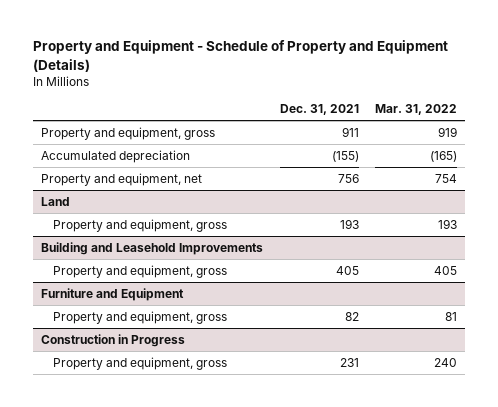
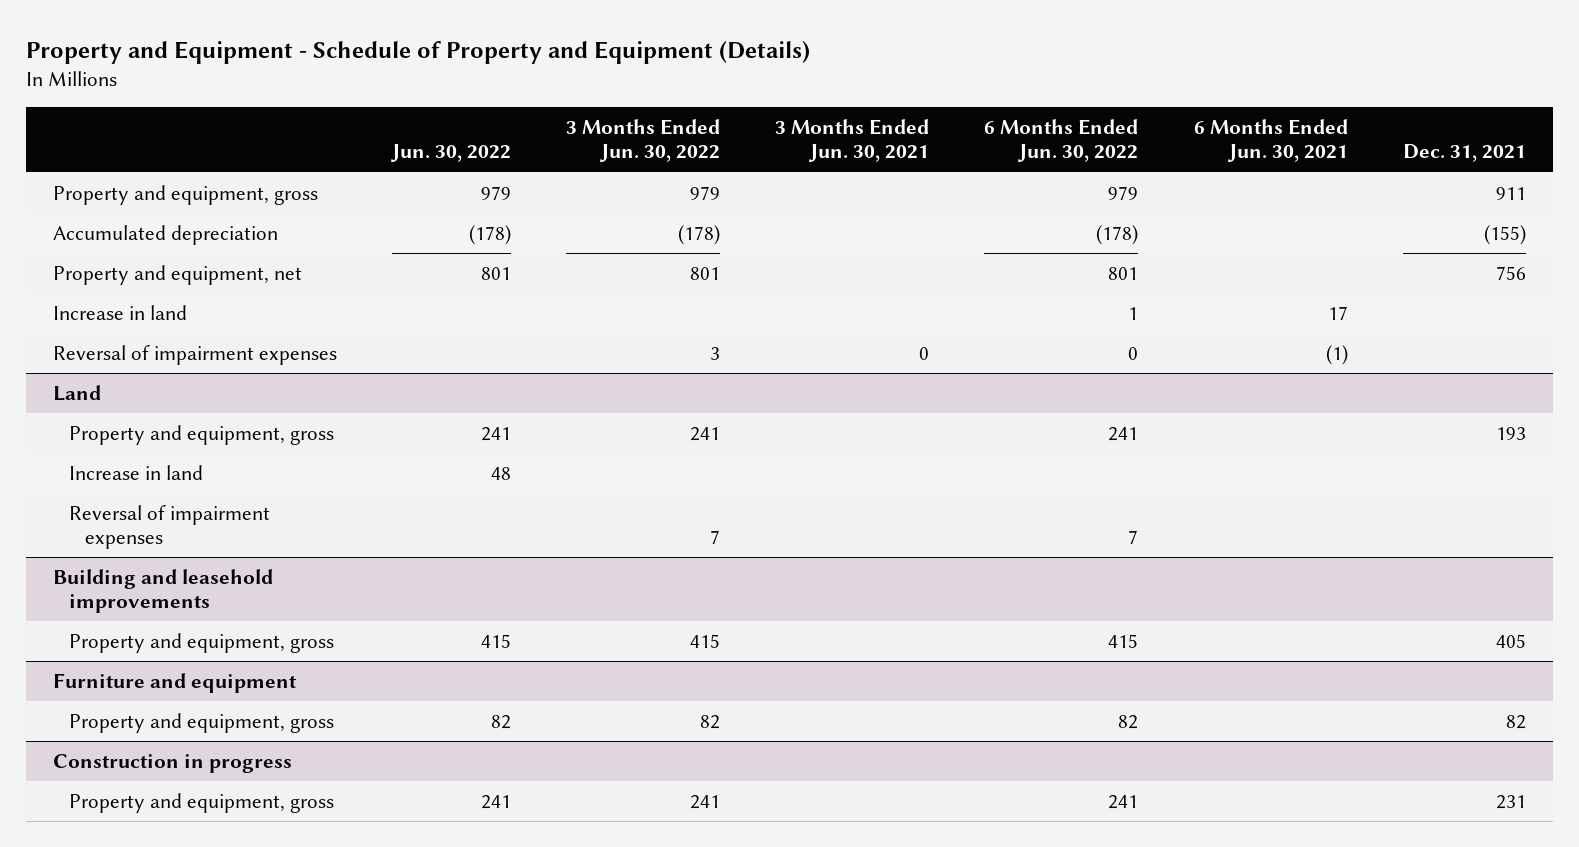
[375,104,458,116] Mar. 31, 2022 -> none
none -> [390,144,512,163] Jun. 30, 2022
none -> [566,119,721,163] 3 Months Ended Jun. 30, 2022
none -> [775,119,930,163] 3 Months Ended Jun. 30, 2021
none -> [984,119,1139,163] 6 Months Ended Jun. 30, 2022
none -> [1193,119,1348,163] 6 Months Ended Jun. 30, 2021
none -> [53,304,188,320] Increase in land
none -> [53,344,338,365] Reversal of impairment expenses
none -> [69,464,204,480] Increase in land
none -> [69,504,271,550] Reversal of impairment expenses
[41,241,264,255] Building and Leasehold Improvements -> [53,568,274,614] Building and leasehold improvements
[41,287,185,301] Furniture and Equipment -> [53,672,298,693] Furniture and equipment
[41,333,186,347] Construction in Progress -> [53,753,293,773] Construction in progress

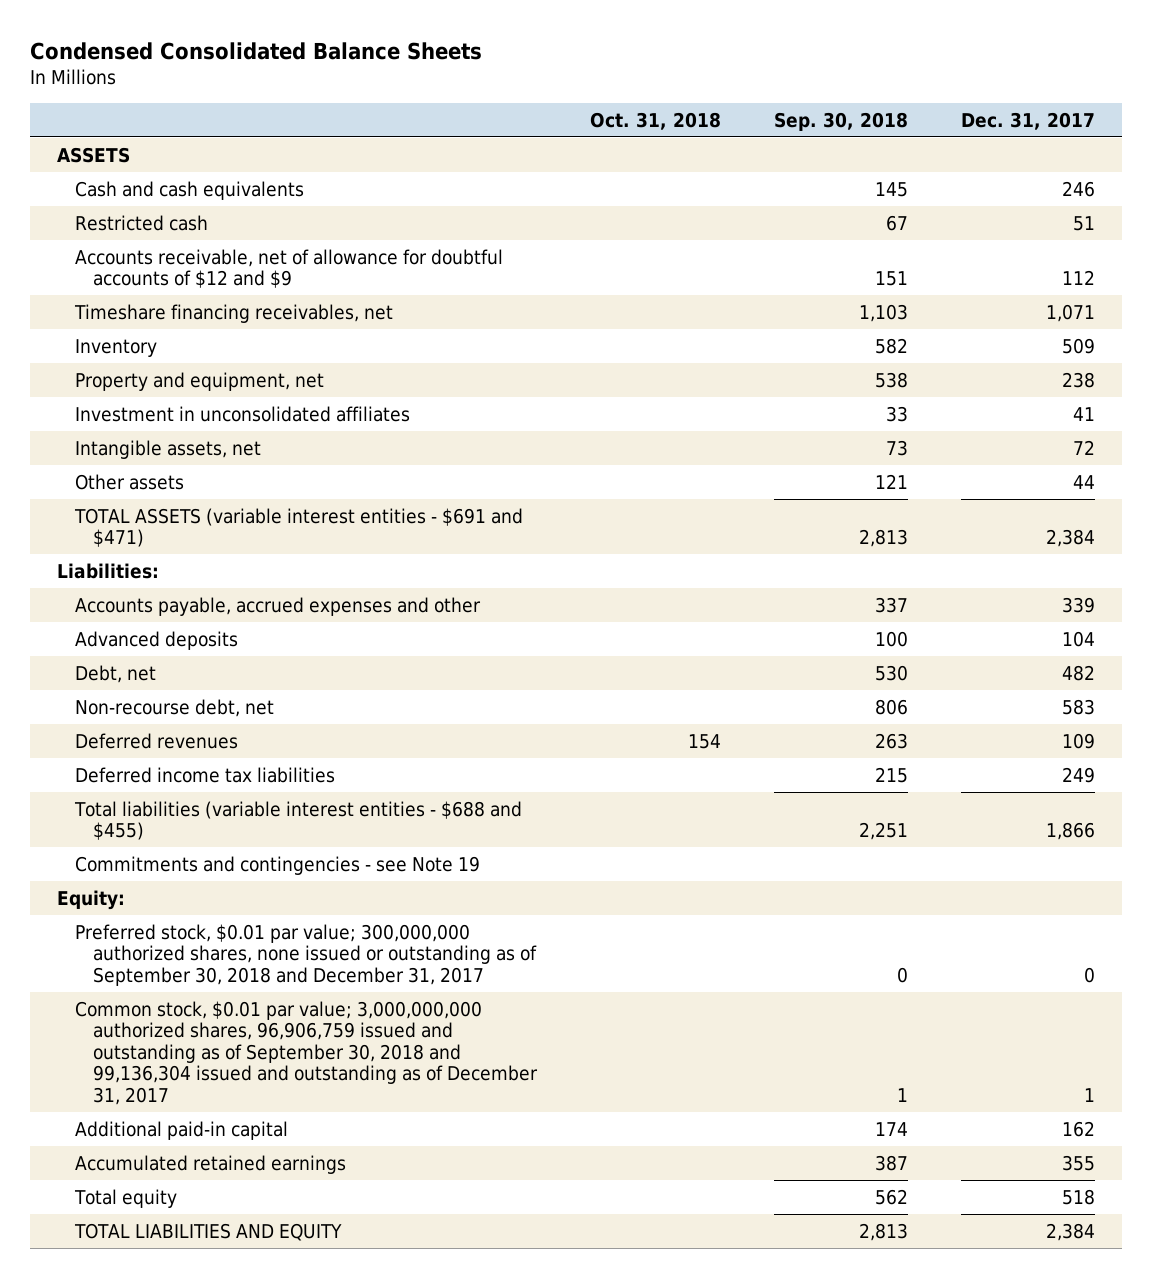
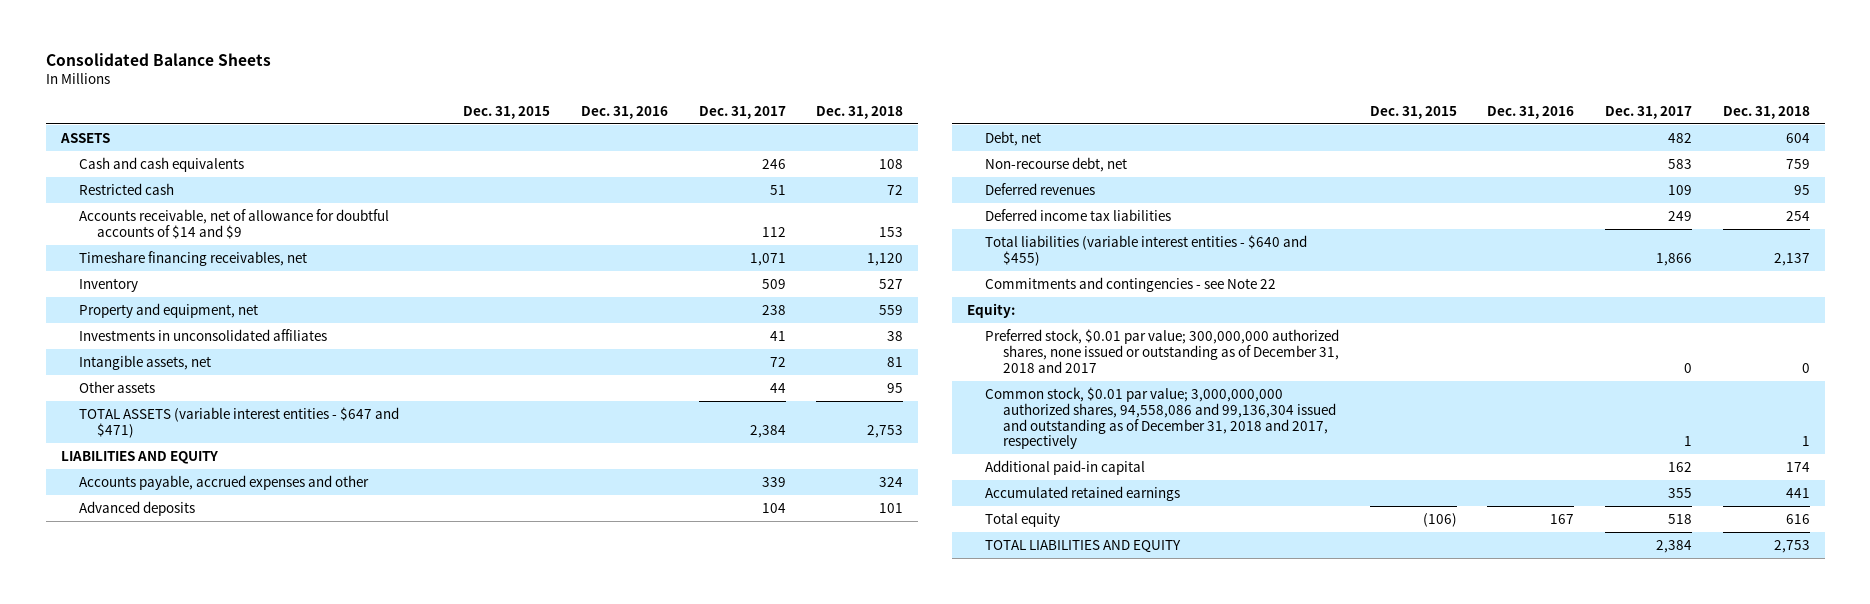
[30,42,483,61] Condensed Consolidated Balance Sheets -> [45,53,271,67] Consolidated Balance Sheets
[590,111,722,130] Oct. 31, 2018 -> none
[774,111,909,131] Sep. 30, 2018 -> none
none -> [463,105,551,119] Dec. 31, 2015
none -> [580,105,668,119] Dec. 31, 2016
none -> [816,105,904,119] Dec. 31, 2018
[75,248,504,289] Accounts receivable, net of allowance for doubtful accounts of $12 and $9 -> [78,208,389,239] Accounts receivable, net of allowance for doubtful accounts of $14 and $9
[75,405,411,422] Investment in unconsolidated affiliates -> [78,328,327,341] Investments in unconsolidated affiliates
[56,562,159,579] Liabilities: -> none
[74,507,524,548] TOTAL ASSETS (variable interest entities - $691 and $471) -> [78,406,399,438] TOTAL ASSETS (variable interest entities - $647 and $471)
none -> [60,450,218,464] LIABILITIES AND EQUITY
[74,800,523,841] Total liabilities (variable interest entities - $688 and $455) -> [985,234,1308,266] Total liabilities (variable interest entities - $640 and $455)
[75,855,481,875] Commitments and contingencies - see Note 19 -> [985,276,1277,292] Commitments and contingencies - see Note 22
[75,923,538,986] Preferred stock, $0.01 par value; 300,000,000 authorized shares, none issued or outstanding as of September 30, 2018 and December 31, 2017 -> [985,328,1340,373] Preferred stock, $0.01 par value; 300,000,000 authorized shares, none issued or outstanding as of December 31, 2018 and 2017
[75,1000,539,1105] Common stock, $0.01 par value; 3,000,000,000 authorized shares, 96,906,759 issued and outstanding as of September 30, 2018 and 99,136,304 issued and outstanding as of December 31, 2017 -> [985,386,1336,450] Common stock, $0.01 par value; 3,000,000,000 authorized shares, 94,558,086 and 99,136,304 issued and outstanding as of December 31, 2018 and 2017, respectively

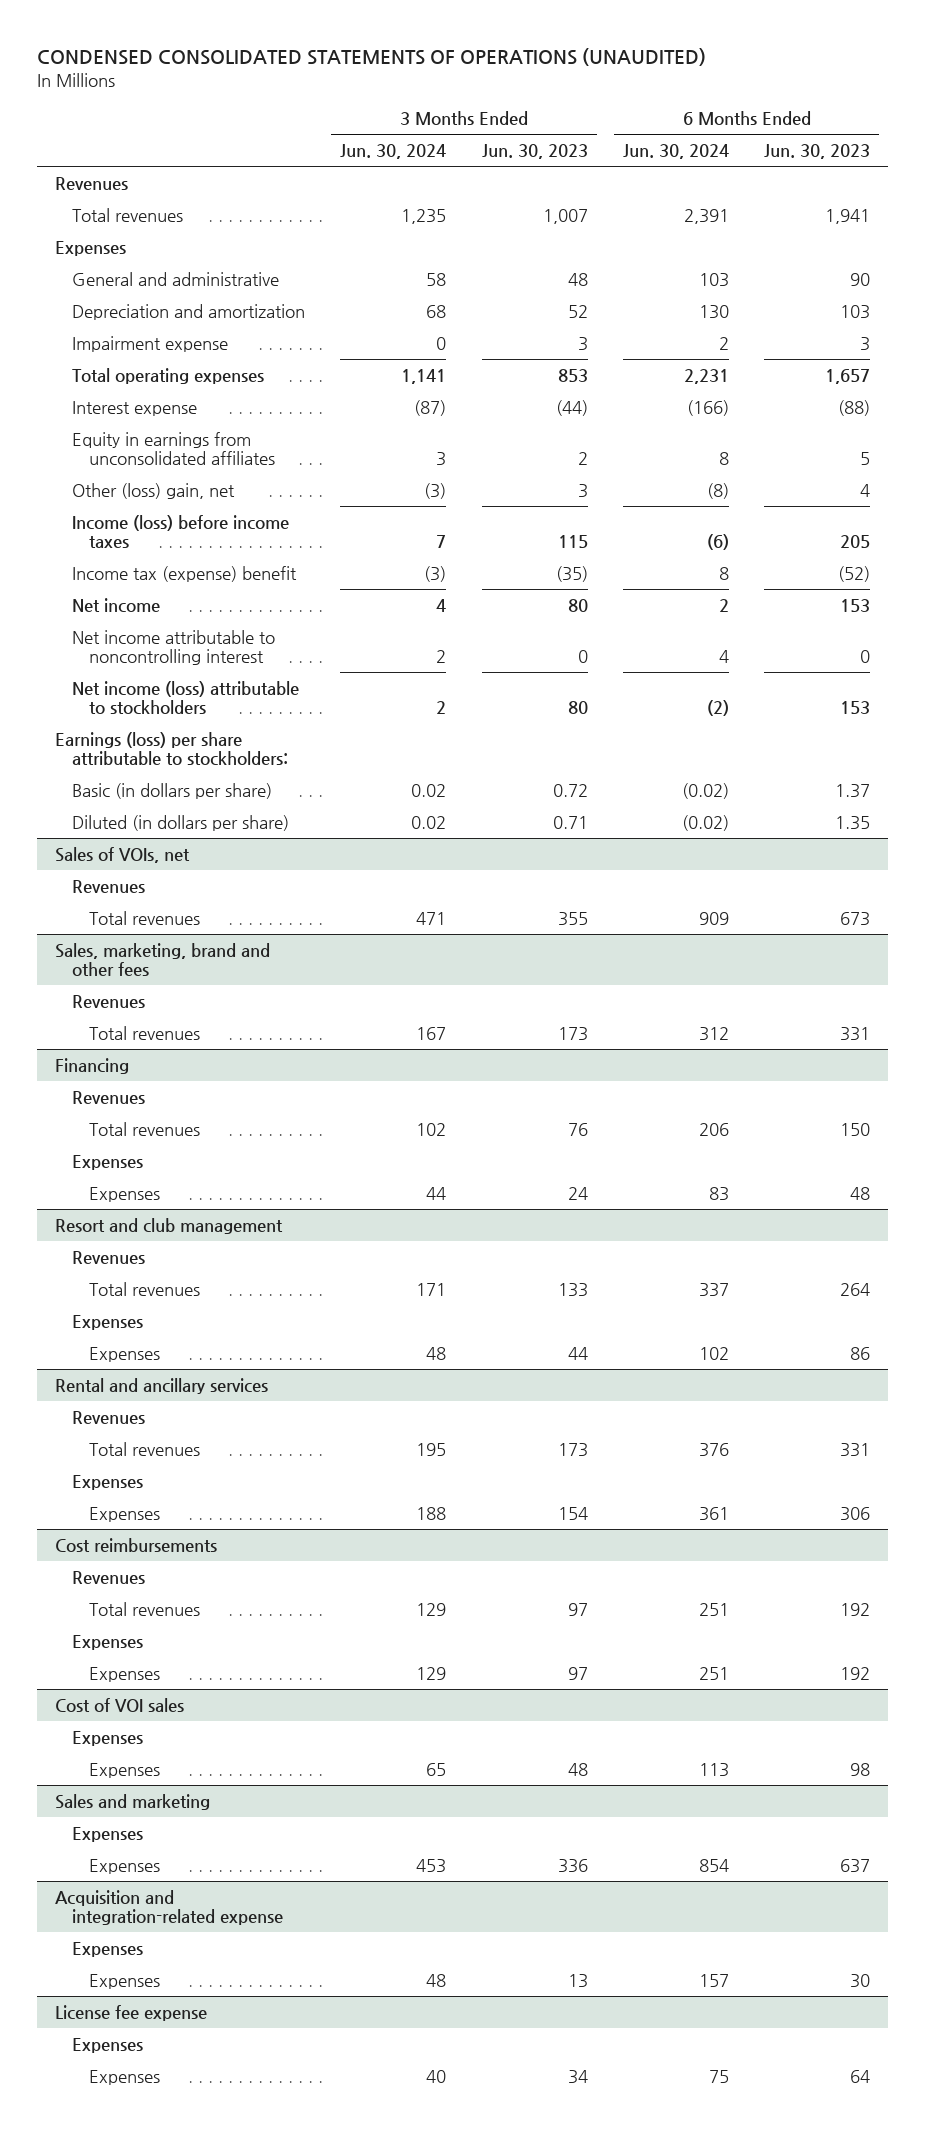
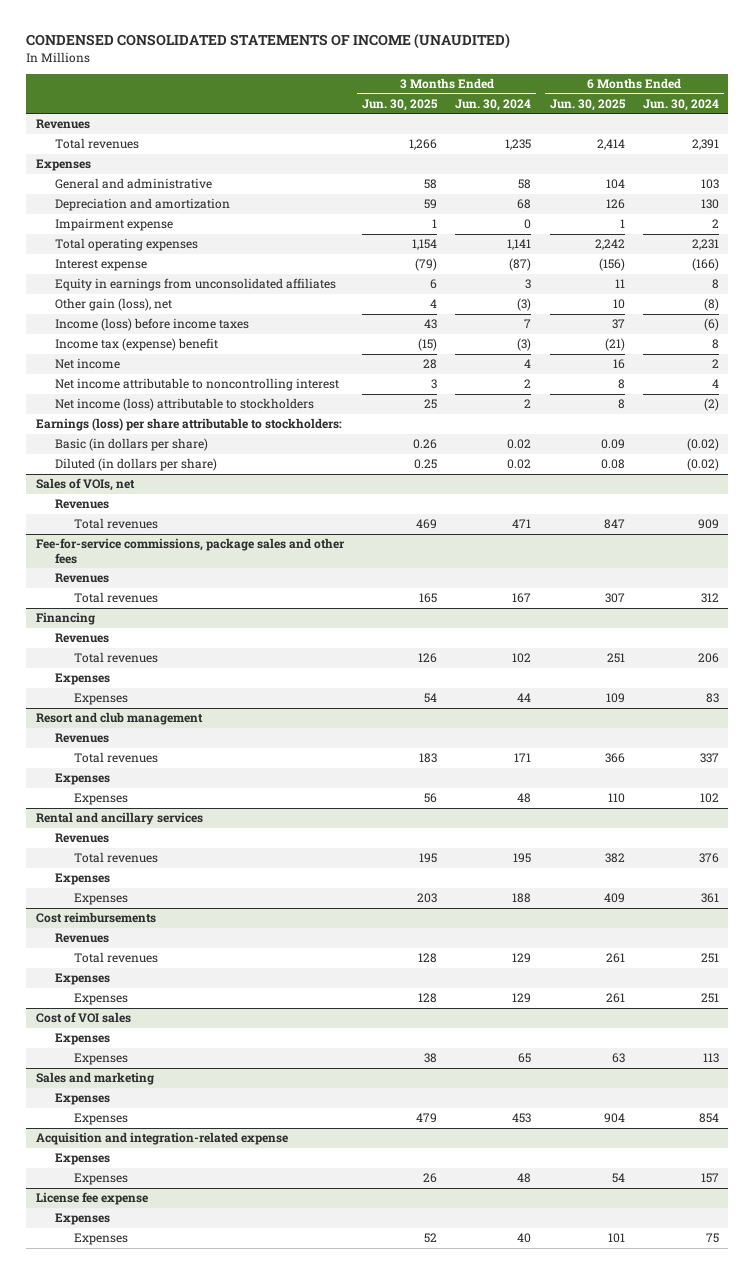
[37,48,707,67] CONDENSED CONSOLIDATED STATEMENTS OF OPERATIONS (UNAUDITED) -> [26,33,511,50] CONDENSED CONSOLIDATED STATEMENTS OF INCOME (UNAUDITED)
[481,144,588,160] Jun. 30, 2023 -> none
[764,144,871,160] Jun. 30, 2023 -> none
none -> [361,98,438,111] Jun. 30, 2025
none -> [549,98,626,111] Jun. 30, 2025
[71,482,235,499] Other (loss) gain, net -> [55,298,173,312] Other gain (loss), net
[54,942,270,977] Sales, marketing, brand and other fees -> none
none -> [35,538,345,564] Fee-for-service commissions, package sales and other fees

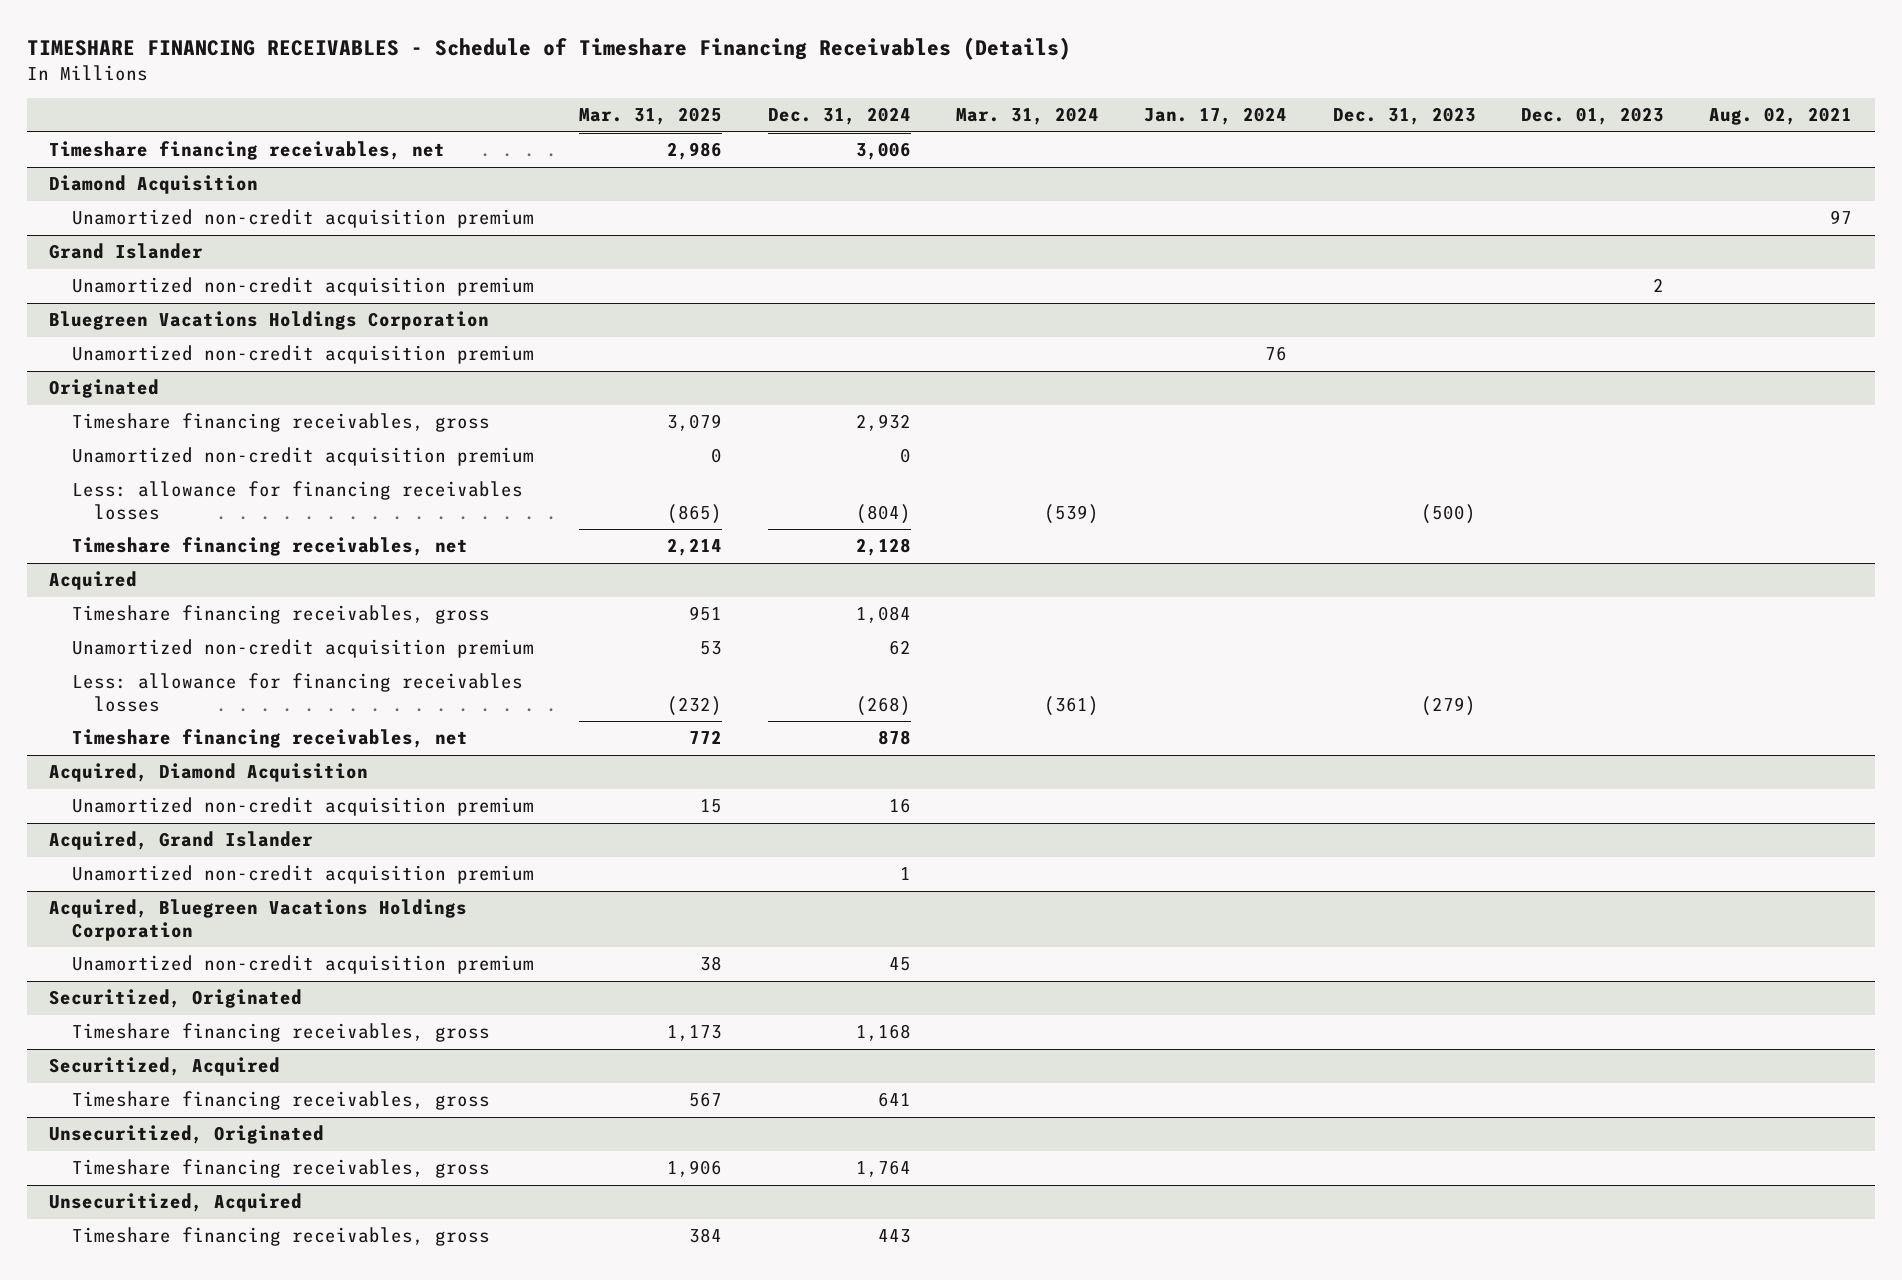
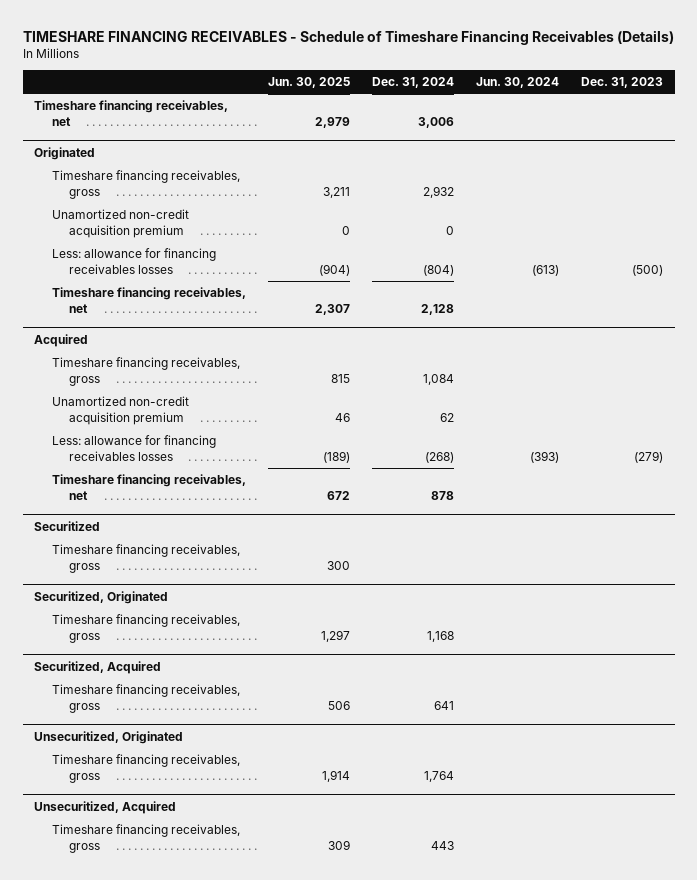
[579,107,723,126] Mar. 31, 2025 -> none
[955,107,1099,126] Mar. 31, 2024 -> none
[1144,107,1288,126] Jan. 17, 2024 -> none
[1520,107,1664,126] Dec. 01, 2023 -> none
[1709,107,1853,126] Aug. 02, 2021 -> none
none -> [267,76,350,88] Jun. 30, 2025
none -> [476,76,560,88] Jun. 30, 2024
[49,175,259,195] Diamond Acquisition -> none
[71,209,534,229] Unamortized non-credit acquisition premium -> none
[49,243,204,260] Grand Islander -> none
[71,277,534,297] Unamortized non-credit acquisition premium -> none
[49,311,490,331] Bluegreen Vacations Holdings Corporation -> none
[71,345,534,365] Unamortized non-credit acquisition premium -> none
[49,763,369,783] Acquired, Diamond Acquisition -> none
[71,797,534,817] Unamortized non-credit acquisition premium -> none
[49,831,314,851] Acquired, Grand Islander -> none
[71,865,534,885] Unamortized non-credit acquisition premium -> none
[49,899,468,941] Acquired, Bluegreen Vacations Holdings Corporation -> none
[71,955,534,975] Unamortized non-credit acquisition premium -> none
none -> [34,520,101,531] Securitized
none -> [51,543,240,573] Timeshare financing receivables, gross

